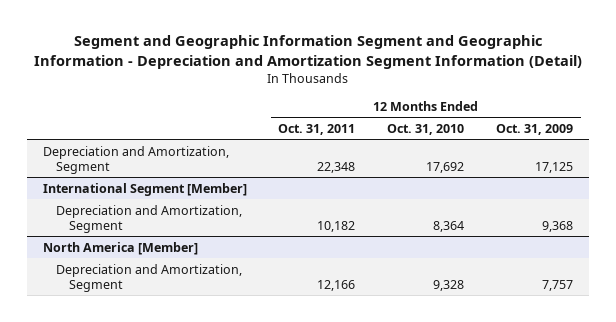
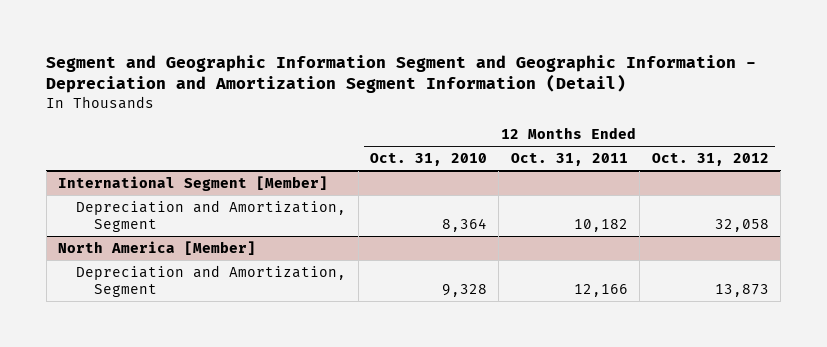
[495,123,573,135] Oct. 31, 2009 -> none
none -> [651,153,769,167] Oct. 31, 2012
[42,145,229,174] Depreciation and Amortization, Segment -> none

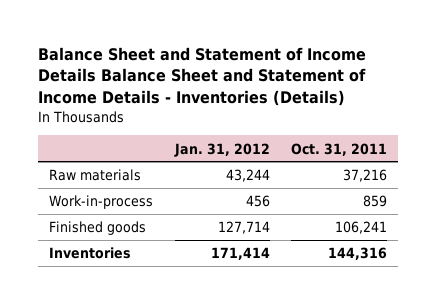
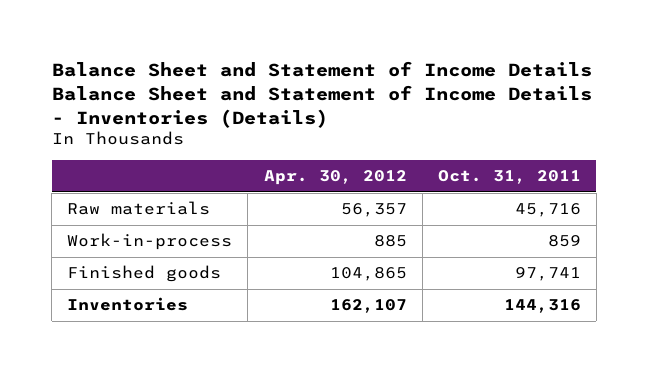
[173,142,270,157] Jan. 31, 2012 -> none
none -> [263,170,407,186] Apr. 30, 2012
[343,169,388,183] 37,216 -> [514,203,581,218] 45,716
[335,221,388,235] 106,241 -> [514,267,581,282] 97,741

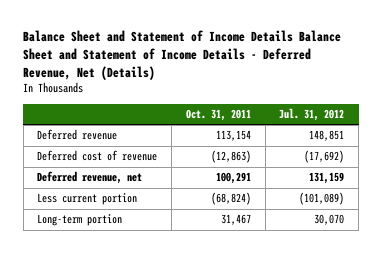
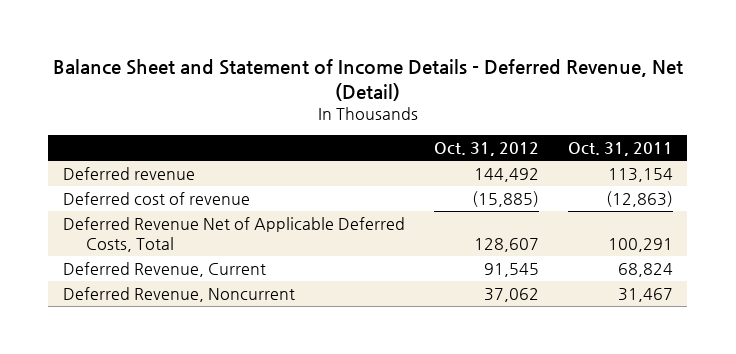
[23,30,342,80] Balance Sheet and Statement of Income Details Balance Sheet and Statement of Income Details - Deferred Revenue, Net (Details) -> [52,59,683,101] Balance Sheet and Statement of Income Details - Deferred Revenue, Net (Detail)
[279,107,345,121] Jul. 31, 2012 -> none
none -> [433,142,539,157] Oct. 31, 2012
[37,171,143,185] Deferred revenue, net -> [62,217,405,253] Deferred Revenue Net of Applicable Deferred Costs, Total
[37,193,138,206] Less current portion -> [62,262,266,278] Deferred Revenue, Current
[210,192,251,206] (68,824) -> [617,263,673,278] 68,824
[37,214,123,227] Long-term portion -> [62,287,295,303] Deferred Revenue, Noncurrent

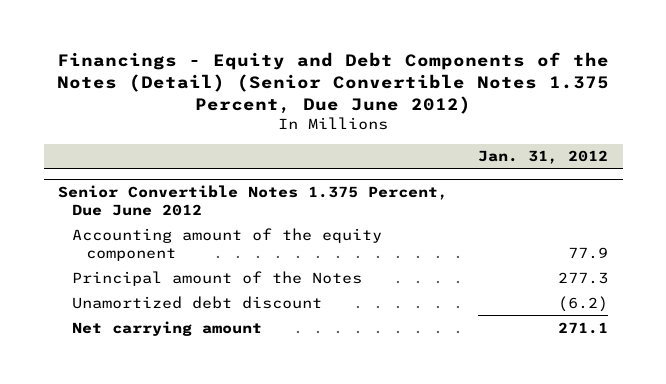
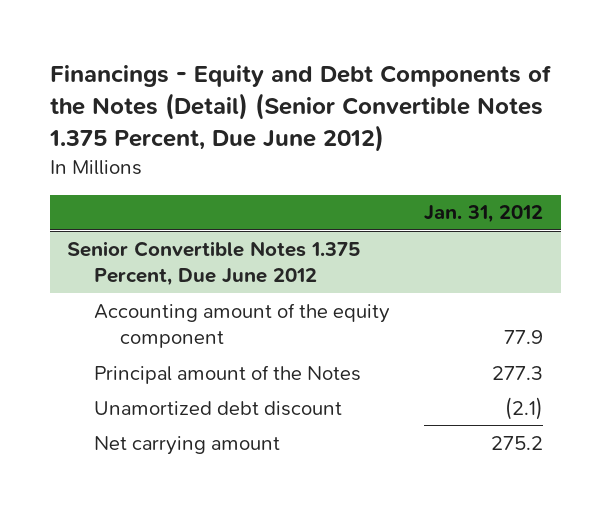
[558,295,609,312] (6.2) -> [505,396,544,420] (2.1)
[558,321,609,334] 271.1 -> [491,435,544,450] 275.2

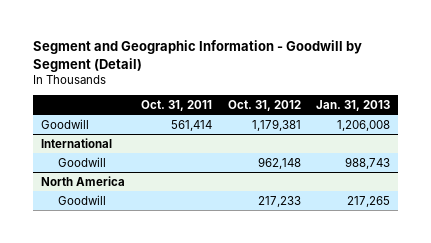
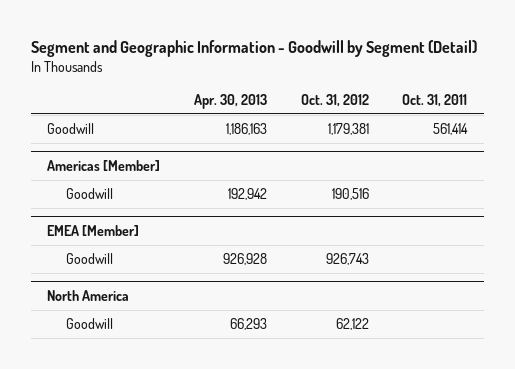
[316,100,391,112] Jan. 31, 2013 -> none
none -> [194,93,268,109] Apr. 30, 2013
[41,137,113,148] International -> none
none -> [47,160,161,172] Americas [Member]
[257,156,301,169] 962,148 -> [331,188,369,201] 190,516
none -> [47,225,140,237] EMEA [Member]
none -> [66,253,114,265] Goodwill
[257,195,301,207] 217,233 -> [335,318,369,331] 62,122

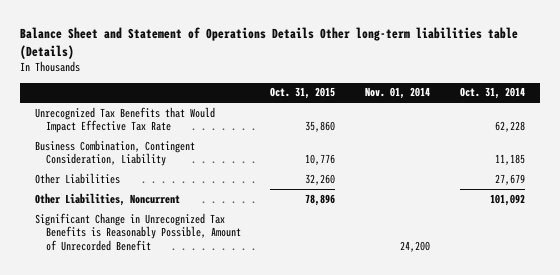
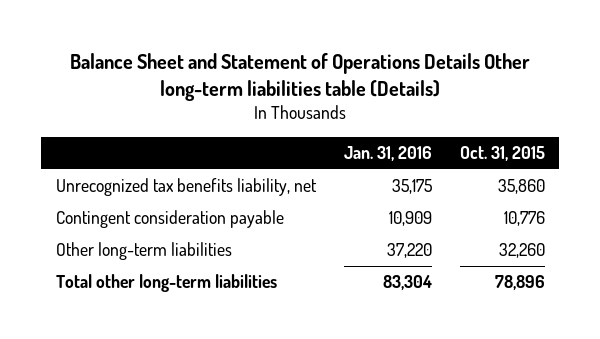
[365,87,431,100] Nov. 01, 2014 -> none
[460,87,526,100] Oct. 31, 2014 -> none
none -> [343,146,432,162] Jan. 31, 2016
[34,212,241,251] Significant Change in Unrecognized Tax Benefits is Reasonably Possible, Amount of Unrecorded Benefit -> none
[34,106,215,134] Unrecognized Tax Benefits that Would Impact Effective Tax Rate -> [55,178,317,197] Unrecognized tax benefits liability, net
[34,139,195,167] Business Combination, Contingent Consideration, Liability -> [55,210,284,229] Contingent consideration payable
[34,172,120,184] Other Liabilities -> [55,242,232,261] Other long-term liabilities
[34,192,180,206] Other Liabilities, Noncurrent -> [55,274,277,293] Total other long-term liabilities

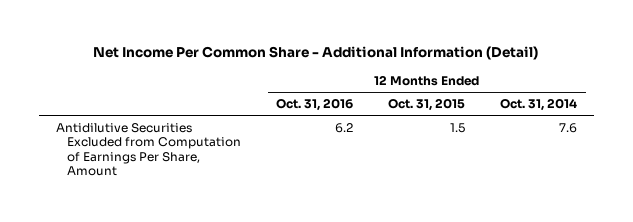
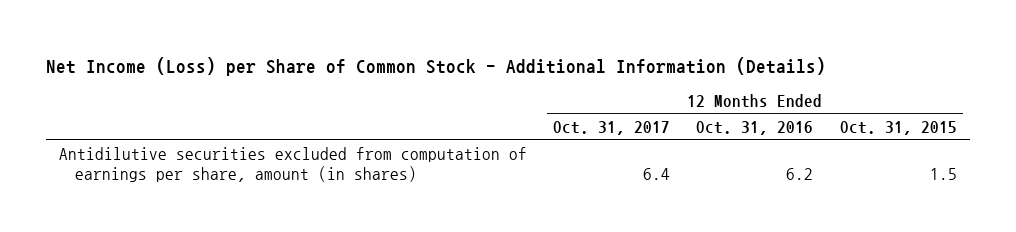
[93,46,539,61] Net Income Per Common Share - Additional Information (Detail) -> [45,56,826,76] Net Income (Loss) per Share of Common Stock - Additional Information (Details)
[499,98,577,112] Oct. 31, 2014 -> none
none -> [553,121,671,136] Oct. 31, 2017
[56,122,242,177] Antidilutive Securities Excluded from Computation of Earnings Per Share, Amount -> [58,147,527,182] Antidilutive securities excluded from computation of earnings per share, amount (in shares)

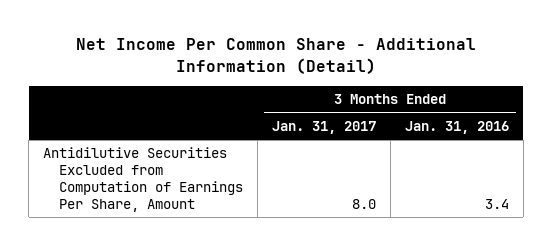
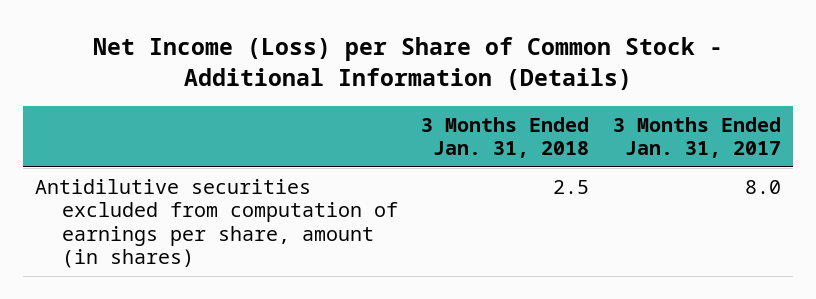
[75,38,476,74] Net Income Per Common Share - Additional Information (Detail) -> [93,36,724,90] Net Income (Loss) per Share of Common Stock - Additional Information (Details)
[404,120,509,134] Jan. 31, 2016 -> none
none -> [421,116,590,159] 3 Months Ended Jan. 31, 2018
[43,147,243,212] Antidilutive Securities Excluded from Computation of Earnings Per Share, Amount -> [35,178,398,269] Antidilutive securities excluded from computation of earnings per share, amount (in shares)

